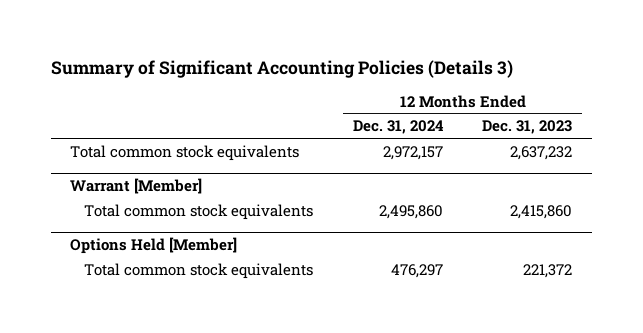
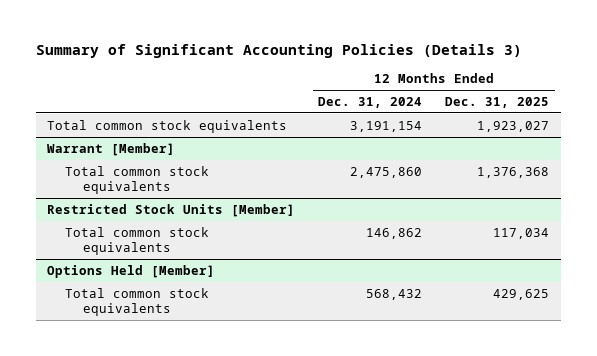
[482,120,573,135] Dec. 31, 2023 -> none
none -> [445,96,550,108] Dec. 31, 2025
[382,145,443,160] 2,972,157 -> [350,120,423,132] 3,191,154
[378,204,443,219] 2,495,860 -> [350,166,423,178] 2,475,860
none -> [47,203,296,217] Restricted Stock Units [Member]
none -> [64,226,209,255] Total common stock equivalents
[390,263,443,278] 476,297 -> [366,288,423,300] 568,432

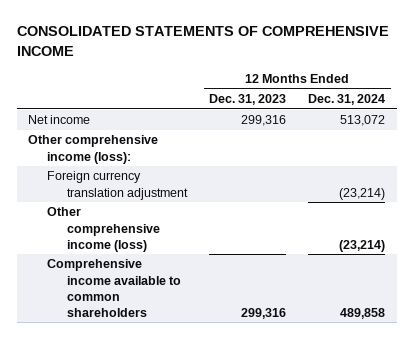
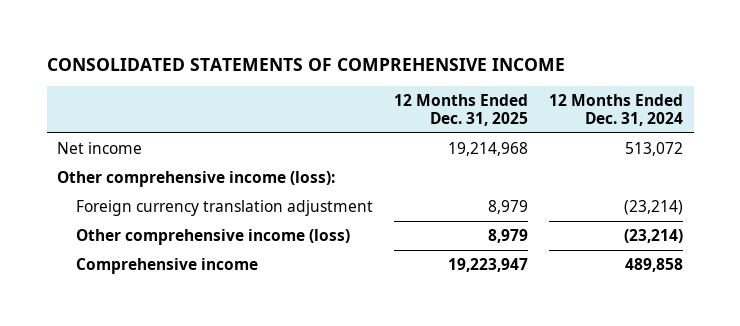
[209,93,287,105] Dec. 31, 2023 -> none
none -> [394,93,529,126] 12 Months Ended Dec. 31, 2025
[47,259,182,317] Comprehensive income available to common shareholders -> [76,257,259,274] Comprehensive income

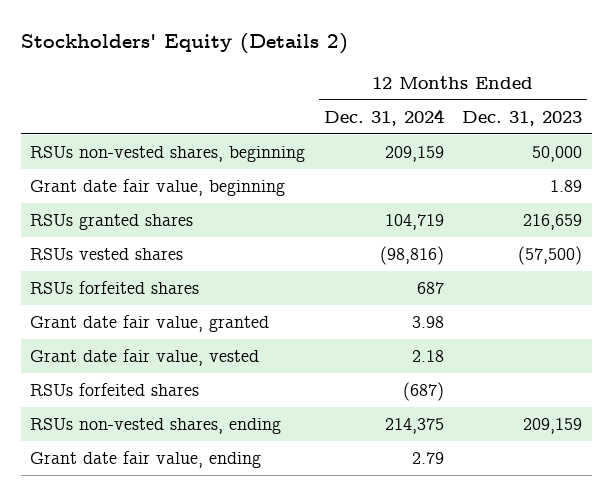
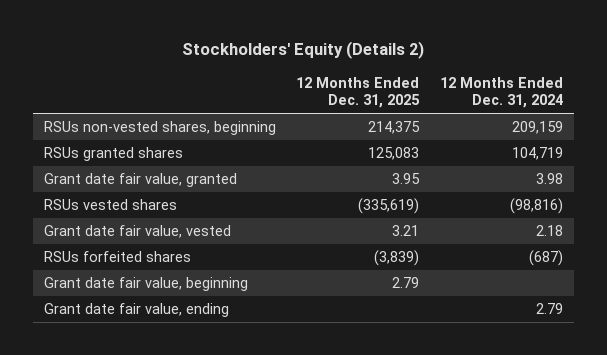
[462,110,583,126] Dec. 31, 2023 -> none
none -> [296,76,421,109] 12 Months Ended Dec. 31, 2025
[30,281,200,295] RSUs forfeited shares -> none
[30,248,184,261] RSUs vested shares -> [43,198,177,210] RSUs vested shares
[30,418,282,435] RSUs non-vested shares, ending -> none
[30,179,286,197] Grant date fair value, beginning -> [43,276,248,291] Grant date fair value, beginning

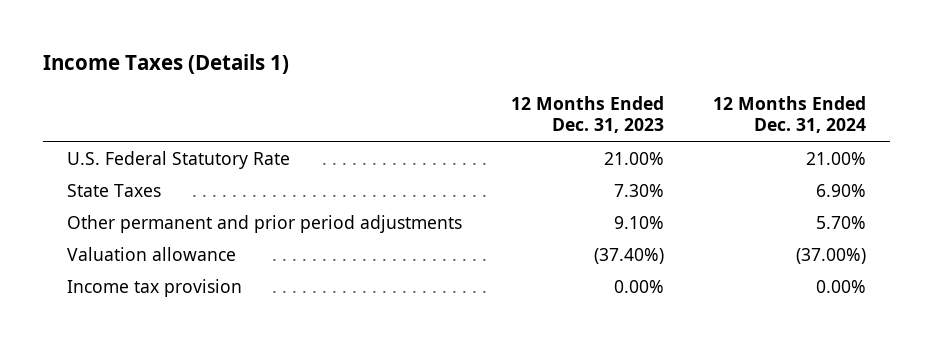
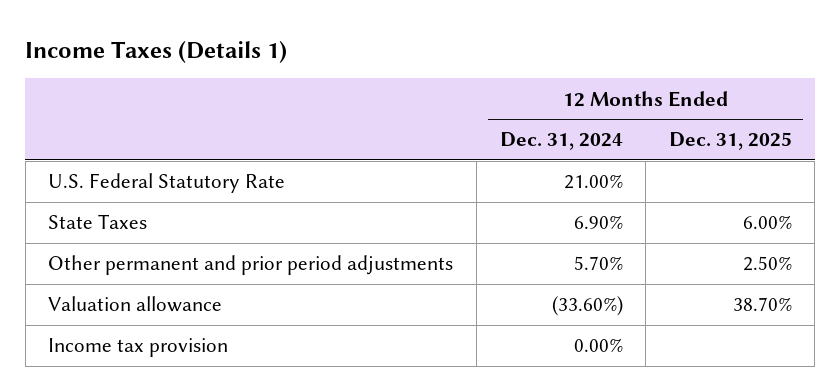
[511,96,665,134] 12 Months Ended Dec. 31, 2023 -> none
none -> [668,132,792,151] Dec. 31, 2025
[795,247,866,264] (37.00%) -> [551,296,623,317] (33.60%)

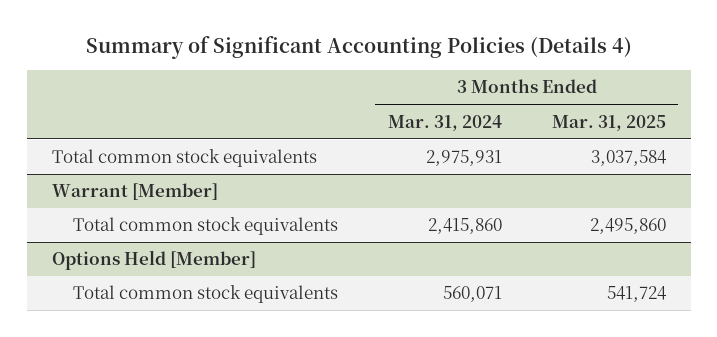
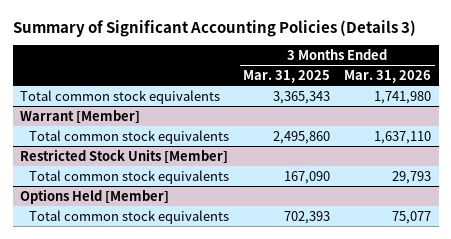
[85,36,632,60] Summary of Significant Accounting Policies (Details 4) -> [12,19,416,37] Summary of Significant Accounting Policies (Details 3)
[387,114,502,131] Mar. 31, 2024 -> none
none -> [344,69,432,83] Mar. 31, 2026
[590,150,667,167] 3,037,584 -> [273,90,331,104] 3,365,343
none -> [19,148,228,164] Restricted Stock Units [Member]
none -> [29,169,230,184] Total common stock equivalents
[606,286,667,303] 541,724 -> [284,210,331,224] 702,393

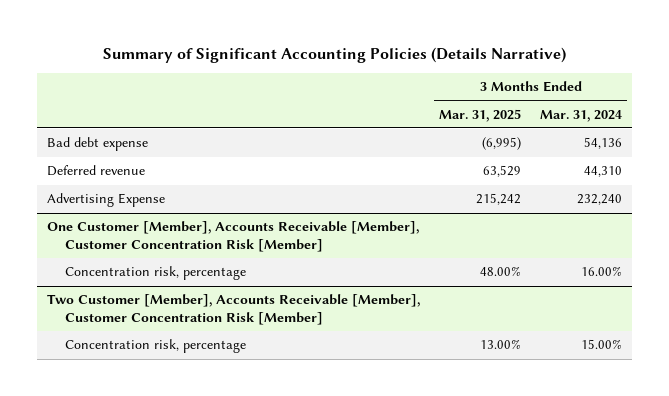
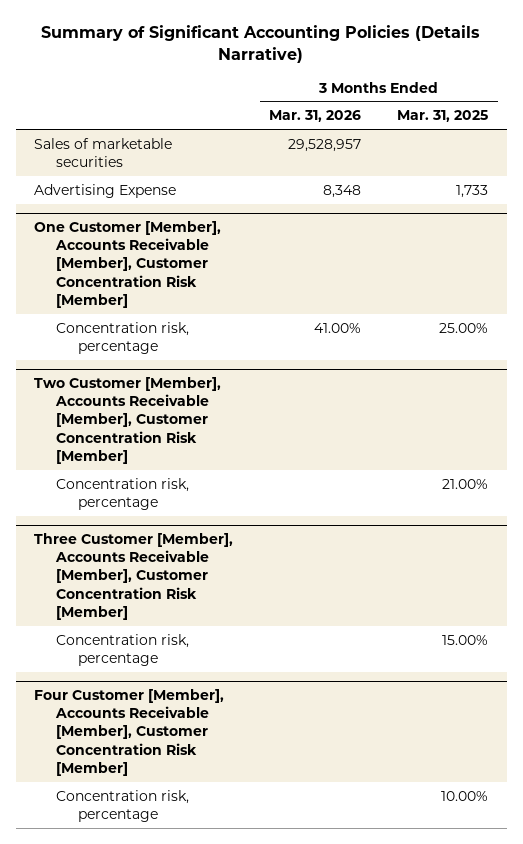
[540,109,623,122] Mar. 31, 2024 -> none
none -> [269,110,362,123] Mar. 31, 2026
[46,137,148,152] Bad debt expense -> none
[46,165,145,177] Deferred revenue -> none
none -> [34,137,173,168] Sales of marketable securities
[476,193,522,206] 215,242 -> [456,184,489,198] 1,733
[480,266,522,277] 48.00% -> [439,322,489,333] 25.00%
[480,339,522,350] 13.00% -> [442,478,489,489] 21.00%
none -> [34,532,234,620] Three Customer [Member], Accounts Receivable [Member], Customer Concentration Risk [Member]
none -> [56,633,190,667] Concentration risk, percentage
none -> [34,688,225,776] Four Customer [Member], Accounts Receivable [Member], Customer Concentration Risk [Member]
none -> [56,789,190,823] Concentration risk, percentage

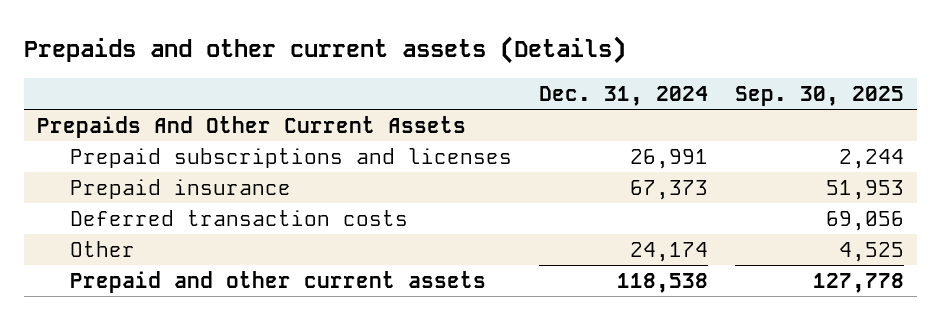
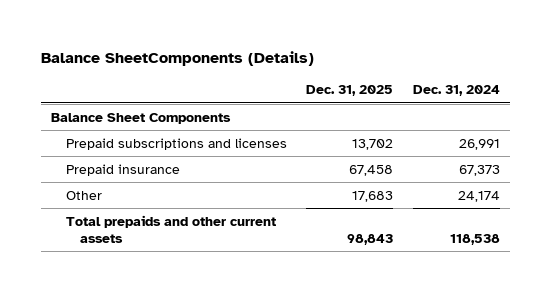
[23,35,626,64] Prepaids and other current assets (Details) -> [41,50,315,66] Balance SheetComponents (Details)
[734,85,904,106] Sep. 30, 2025 -> none
none -> [306,85,394,97] Dec. 31, 2025
[37,116,467,139] Prepaids And Other Current Assets -> none
none -> [51,112,232,124] Balance Sheet Components
[69,210,408,227] Deferred transaction costs -> none
[69,271,486,294] Prepaid and other current assets -> [65,214,276,243] Total prepaids and other current assets

